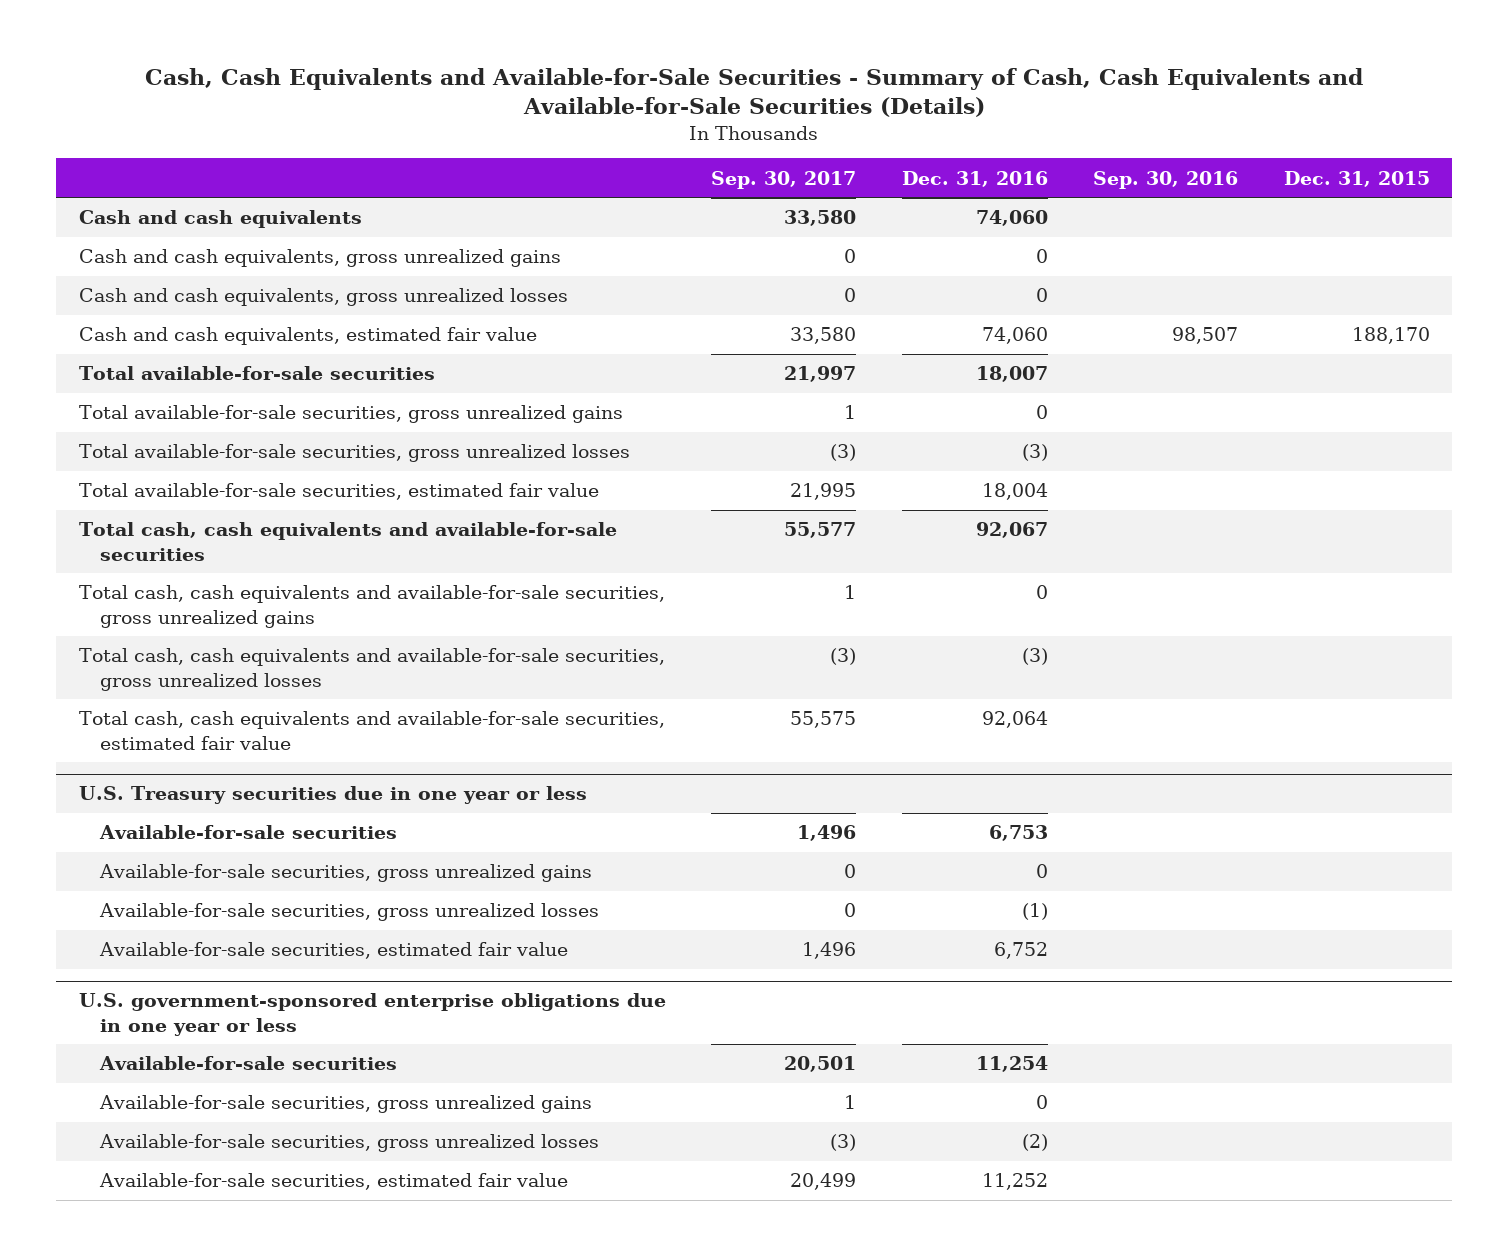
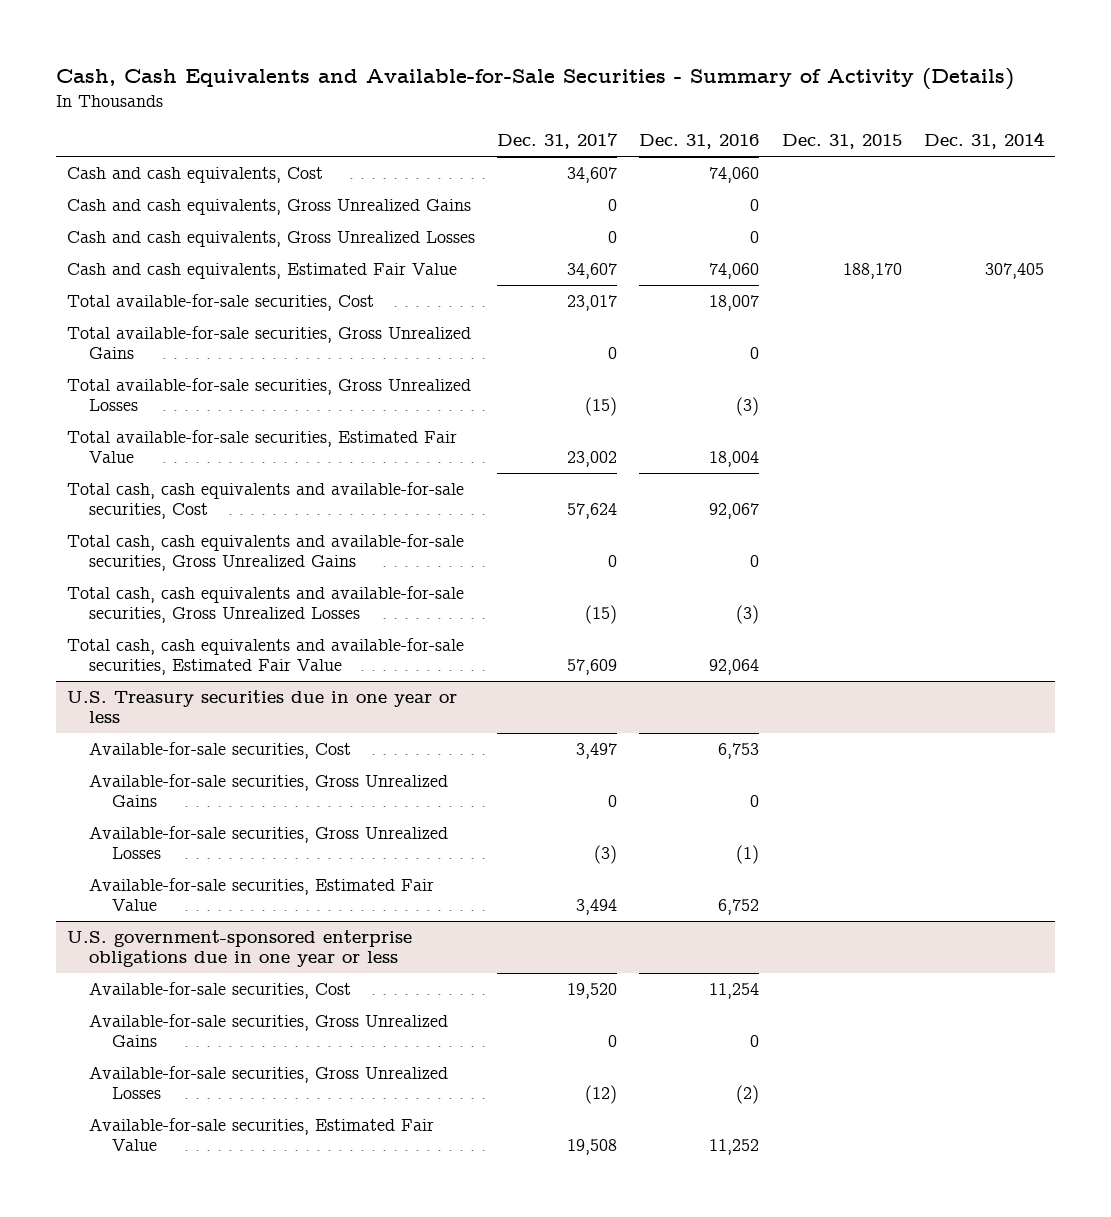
[145,67,1364,118] Cash, Cash Equivalents and Available-for-Sale Securities - Summary of Cash, Cash Equivalents and Available-for-Sale Securities (Details) -> [55,68,1014,91] Cash, Cash Equivalents and Available-for-Sale Securities - Summary of Activity (Details)
[711,170,857,189] Sep. 30, 2017 -> none
[1093,170,1239,189] Sep. 30, 2016 -> none
none -> [497,133,619,150] Dec. 31, 2017
none -> [923,132,1044,150] Dec. 31, 2014
[78,210,362,229] Cash and cash equivalents -> [66,166,323,183] Cash and cash equivalents, Cost
[78,249,561,268] Cash and cash equivalents, gross unrealized gains -> [66,198,471,215] Cash and cash equivalents, Gross Unrealized Gains
[78,288,568,307] Cash and cash equivalents, gross unrealized losses -> [66,230,475,247] Cash and cash equivalents, Gross Unrealized Losses
[78,327,537,346] Cash and cash equivalents, estimated fair value -> [66,262,457,279] Cash and cash equivalents, Estimated Fair Value
[78,366,435,381] Total available-for-sale securities -> [66,293,374,311] Total available-for-sale securities, Cost
[78,405,623,424] Total available-for-sale securities, gross unrealized gains -> [66,325,471,360] Total available-for-sale securities, Gross Unrealized Gains
[78,444,630,463] Total available-for-sale securities, gross unrealized losses -> [66,377,471,412] Total available-for-sale securities, Gross Unrealized Losses
[78,483,599,501] Total available-for-sale securities, estimated fair value -> [66,429,457,464] Total available-for-sale securities, Estimated Fair Value
[78,522,617,561] Total cash, cash equivalents and available-for-sale securities -> [66,481,464,520] Total cash, cash equivalents and available-for-sale securities, Cost
[78,585,665,628] Total cash, cash equivalents and available-for-sale securities, gross unrealized gains -> [66,533,464,572] Total cash, cash equivalents and available-for-sale securities, Gross Unrealized Gains
[78,648,665,691] Total cash, cash equivalents and available-for-sale securities, gross unrealized losses -> [66,585,464,624] Total cash, cash equivalents and available-for-sale securities, Gross Unrealized Losses
[78,711,665,750] Total cash, cash equivalents and available-for-sale securities, estimated fair value -> [66,637,464,676] Total cash, cash equivalents and available-for-sale securities, Estimated Fair Value
[99,825,398,840] Available-for-sale securities -> [89,741,352,759] Available-for-sale securities, Cost
[99,864,593,883] Available-for-sale securities, gross unrealized gains -> [89,773,449,808] Available-for-sale securities, Gross Unrealized Gains
[99,903,600,922] Available-for-sale securities, gross unrealized losses -> [89,825,449,860] Available-for-sale securities, Gross Unrealized Losses
[99,942,569,960] Available-for-sale securities, estimated fair value -> [89,877,435,912] Available-for-sale securities, Estimated Fair Value
[99,1056,398,1071] Available-for-sale securities -> [89,981,352,999] Available-for-sale securities, Cost
[99,1095,593,1114] Available-for-sale securities, gross unrealized gains -> [89,1013,449,1048] Available-for-sale securities, Gross Unrealized Gains
[99,1134,600,1153] Available-for-sale securities, gross unrealized losses -> [89,1065,449,1100] Available-for-sale securities, Gross Unrealized Losses
[99,1173,569,1191] Available-for-sale securities, estimated fair value -> [89,1117,435,1152] Available-for-sale securities, Estimated Fair Value

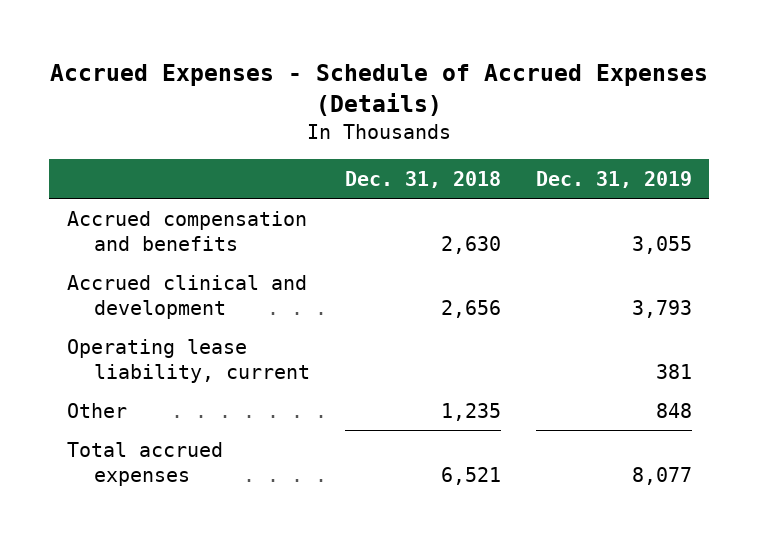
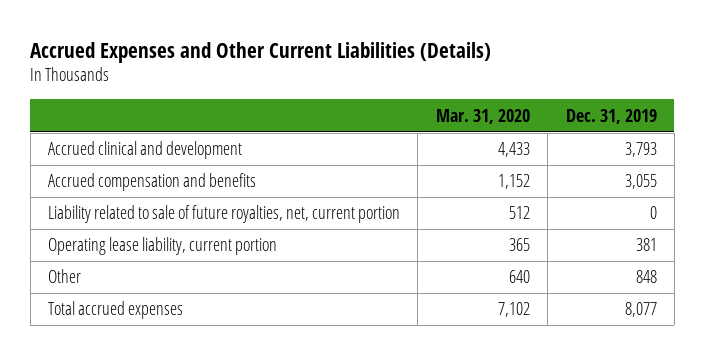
[50,63,709,116] Accrued Expenses - Schedule of Accrued Expenses (Details) -> [30,41,492,63] Accrued Expenses and Other Current Liabilities (Details)
[344,171,501,189] Dec. 31, 2018 -> none
none -> [435,108,530,124] Mar. 31, 2020
[66,210,307,252] Accrued compensation and benefits -> [48,173,257,192] Accrued compensation and benefits
none -> [48,205,401,224] Liability related to sale of future royalties, net, current portion
[66,338,310,384] Operating lease liability, current -> [48,237,278,256] Operating lease liability, current portion

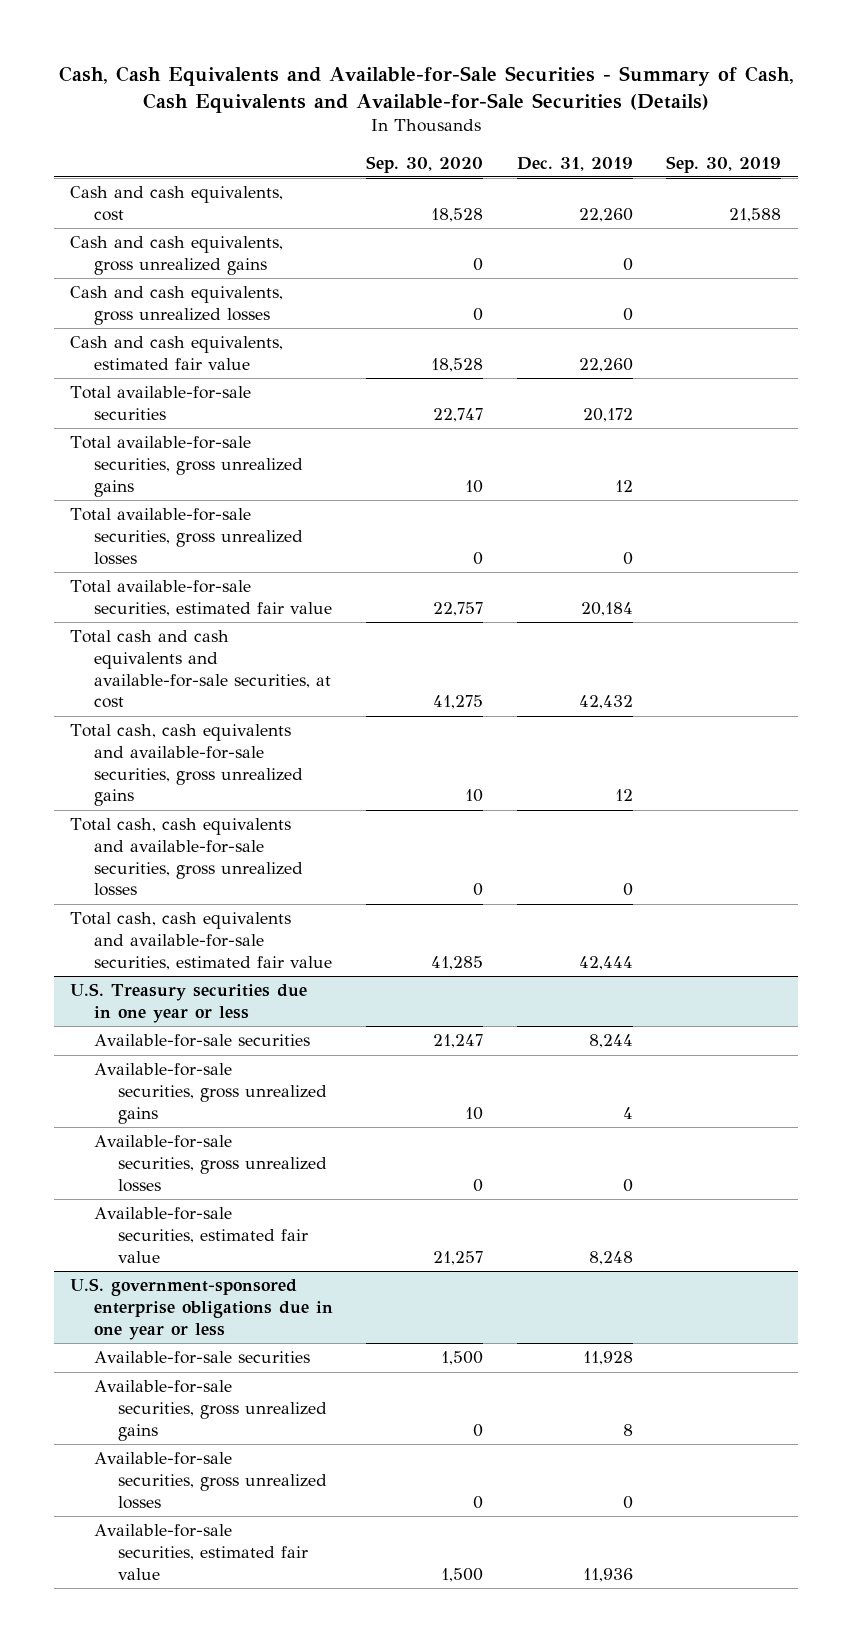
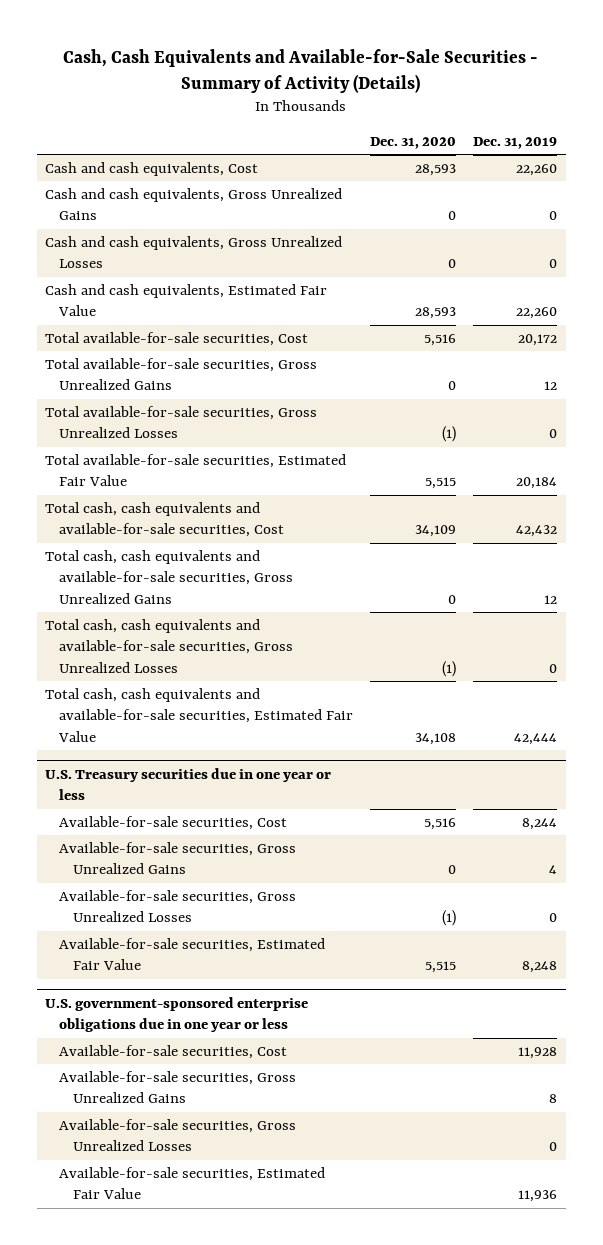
[58,65,794,113] Cash, Cash Equivalents and Available-for-Sale Securities - Summary of Cash, Cash Equivalents and Available-for-Sale Securities (Details) -> [63,48,539,93] Cash, Cash Equivalents and Available-for-Sale Securities - Summary of Activity (Details)
[366,155,484,173] Sep. 30, 2020 -> none
[666,155,782,173] Sep. 30, 2019 -> none
none -> [370,137,457,150] Dec. 31, 2020
[70,186,284,221] Cash and cash equivalents, cost -> [45,161,259,176] Cash and cash equivalents, Cost
[70,236,284,275] Cash and cash equivalents, gross unrealized gains -> [45,187,343,221] Cash and cash equivalents, Gross Unrealized Gains
[70,286,284,325] Cash and cash equivalents, gross unrealized losses -> [45,235,343,269] Cash and cash equivalents, Gross Unrealized Losses
[70,336,284,370] Cash and cash equivalents, estimated fair value -> [45,283,328,317] Cash and cash equivalents, Estimated Fair Value
[70,386,252,420] Total available-for-sale securities -> [45,331,309,346] Total available-for-sale securities, Cost
[70,436,303,497] Total available-for-sale securities, gross unrealized gains -> [45,357,318,391] Total available-for-sale securities, Gross Unrealized Gains
[70,508,303,565] Total available-for-sale securities, gross unrealized losses -> [45,405,318,439] Total available-for-sale securities, Gross Unrealized Losses
[70,580,332,616] Total available-for-sale securities, estimated fair value -> [45,453,347,487] Total available-for-sale securities, Estimated Fair Value
[70,630,331,709] Total cash and cash equivalents and available-for-sale securities, at cost -> [45,501,285,538] Total cash, cash equivalents and available-for-sale securities, Cost
[70,724,303,807] Total cash, cash equivalents and available-for-sale securities, gross unrealized gains -> [45,549,294,605] Total cash, cash equivalents and available-for-sale securities, Gross Unrealized Gains
[70,818,303,897] Total cash, cash equivalents and available-for-sale securities, gross unrealized losses -> [45,618,294,674] Total cash, cash equivalents and available-for-sale securities, Gross Unrealized Losses
[70,912,332,970] Total cash, cash equivalents and available-for-sale securities, estimated fair value -> [45,687,354,743] Total cash, cash equivalents and available-for-sale securities, Estimated Fair Value
[93,1034,310,1048] Available-for-sale securities -> [59,815,288,830] Available-for-sale securities, Cost
[93,1063,327,1124] Available-for-sale securities, gross unrealized gains -> [59,841,297,875] Available-for-sale securities, Gross Unrealized Gains
[93,1135,327,1192] Available-for-sale securities, gross unrealized losses -> [59,889,297,923] Available-for-sale securities, Gross Unrealized Losses
[93,1207,308,1263] Available-for-sale securities, estimated fair value -> [59,937,326,971] Available-for-sale securities, Estimated Fair Value
[93,1351,310,1365] Available-for-sale securities -> [59,1044,288,1059] Available-for-sale securities, Cost
[93,1380,327,1441] Available-for-sale securities, gross unrealized gains -> [59,1070,297,1104] Available-for-sale securities, Gross Unrealized Gains
[93,1452,327,1509] Available-for-sale securities, gross unrealized losses -> [59,1118,297,1152] Available-for-sale securities, Gross Unrealized Losses
[93,1524,308,1580] Available-for-sale securities, estimated fair value -> [59,1166,326,1200] Available-for-sale securities, Estimated Fair Value

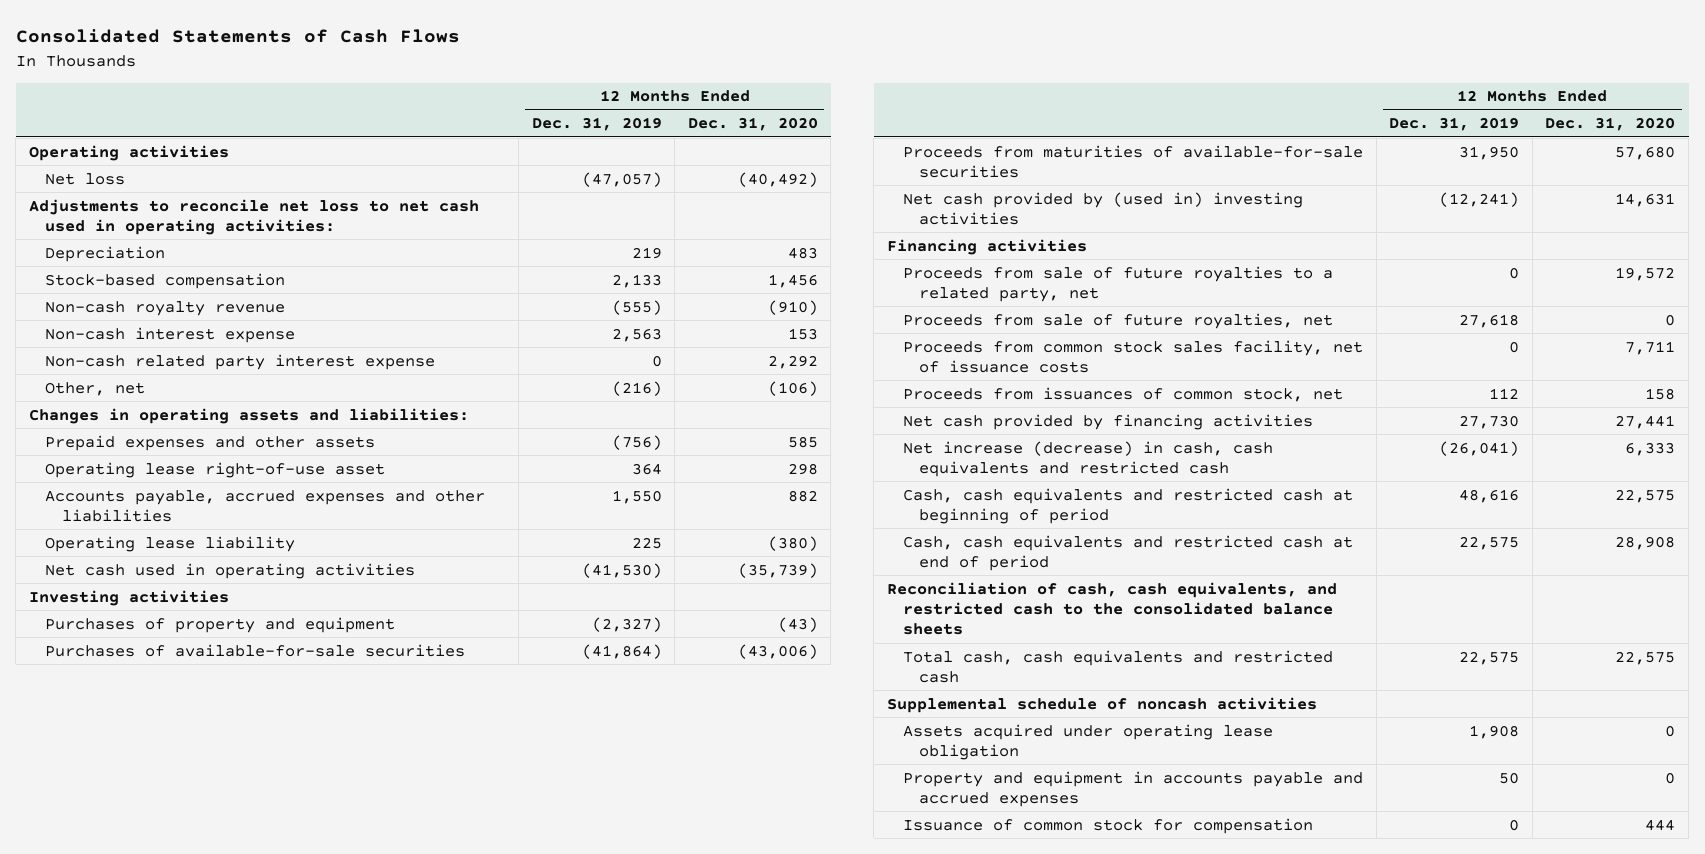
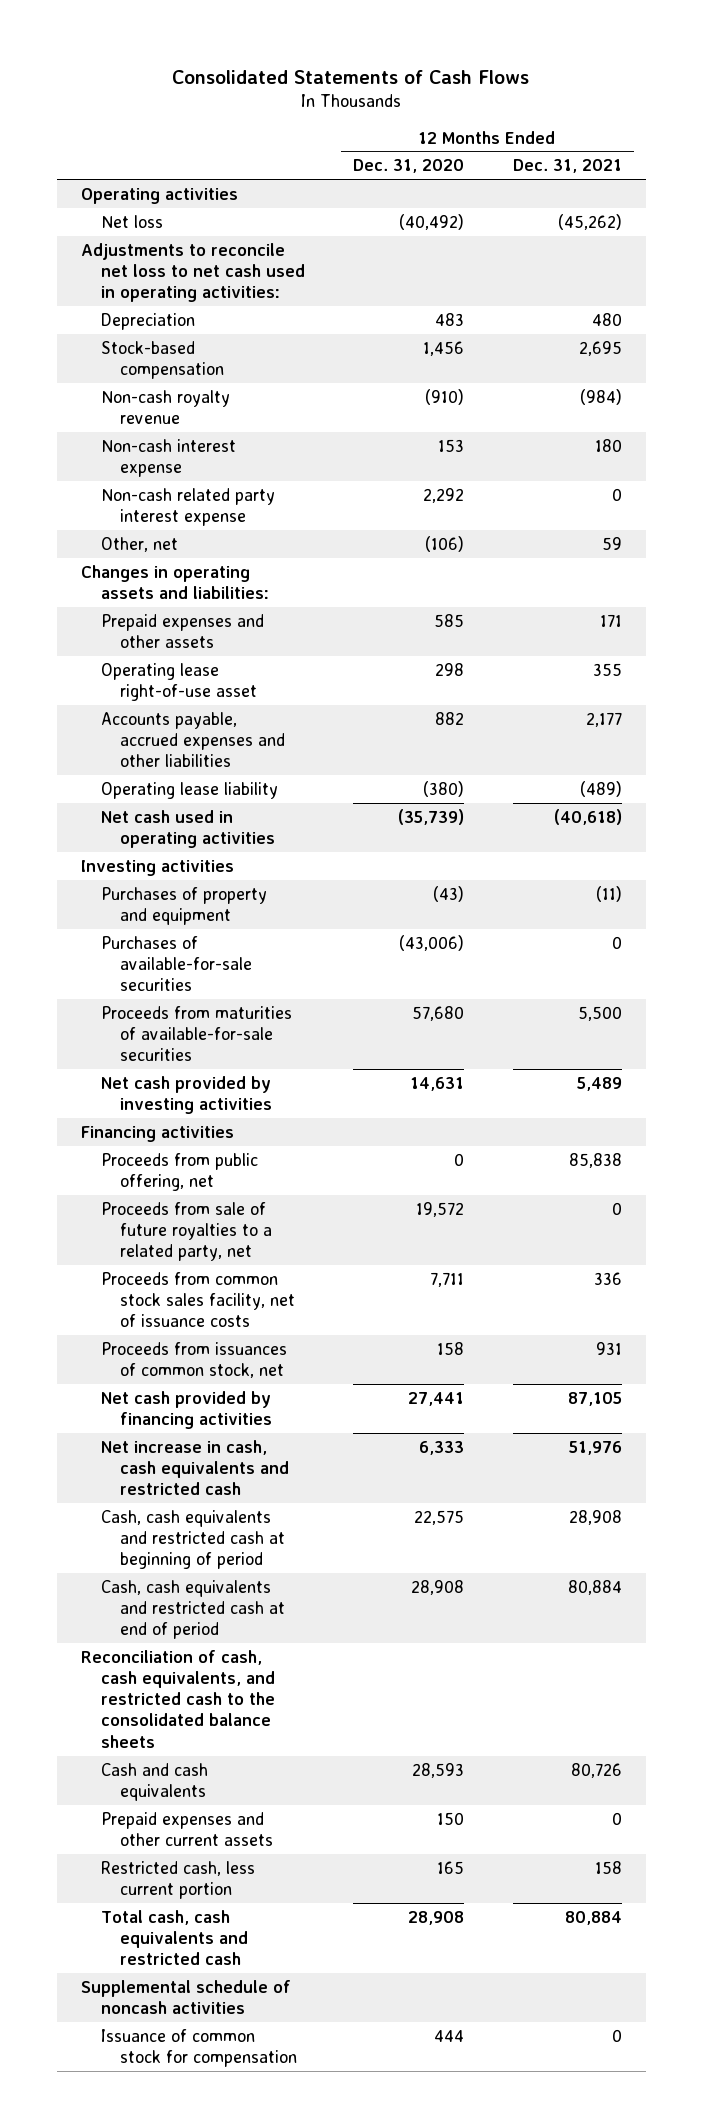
[531,117,662,132] Dec. 31, 2019 -> none
none -> [512,159,622,174] Dec. 31, 2021
[903,191,1304,225] Net cash provided by (used in) investing activities -> [100,1075,272,1114] Net cash provided by investing activities
none -> [100,1152,258,1191] Proceeds from public offering, net
[903,312,1334,329] Proceeds from sale of future royalties, net -> none
[903,440,1274,477] Net increase (decrease) in cash, cash equivalents and restricted cash -> [100,1439,289,1496] Net increase in cash, cash equivalents and restricted cash
none -> [100,1762,208,1801] Cash and cash equivalents
none -> [100,1811,273,1846] Prepaid expenses and other current assets
none -> [100,1860,255,1899] Restricted cash, less current portion
[1615,650,1676,665] 22,575 -> [408,1910,465,1925] 28,908
[903,723,1274,760] Assets acquired under operating lease obligation -> none
[903,770,1364,807] Property and equipment in accounts payable and accrued expenses -> none

